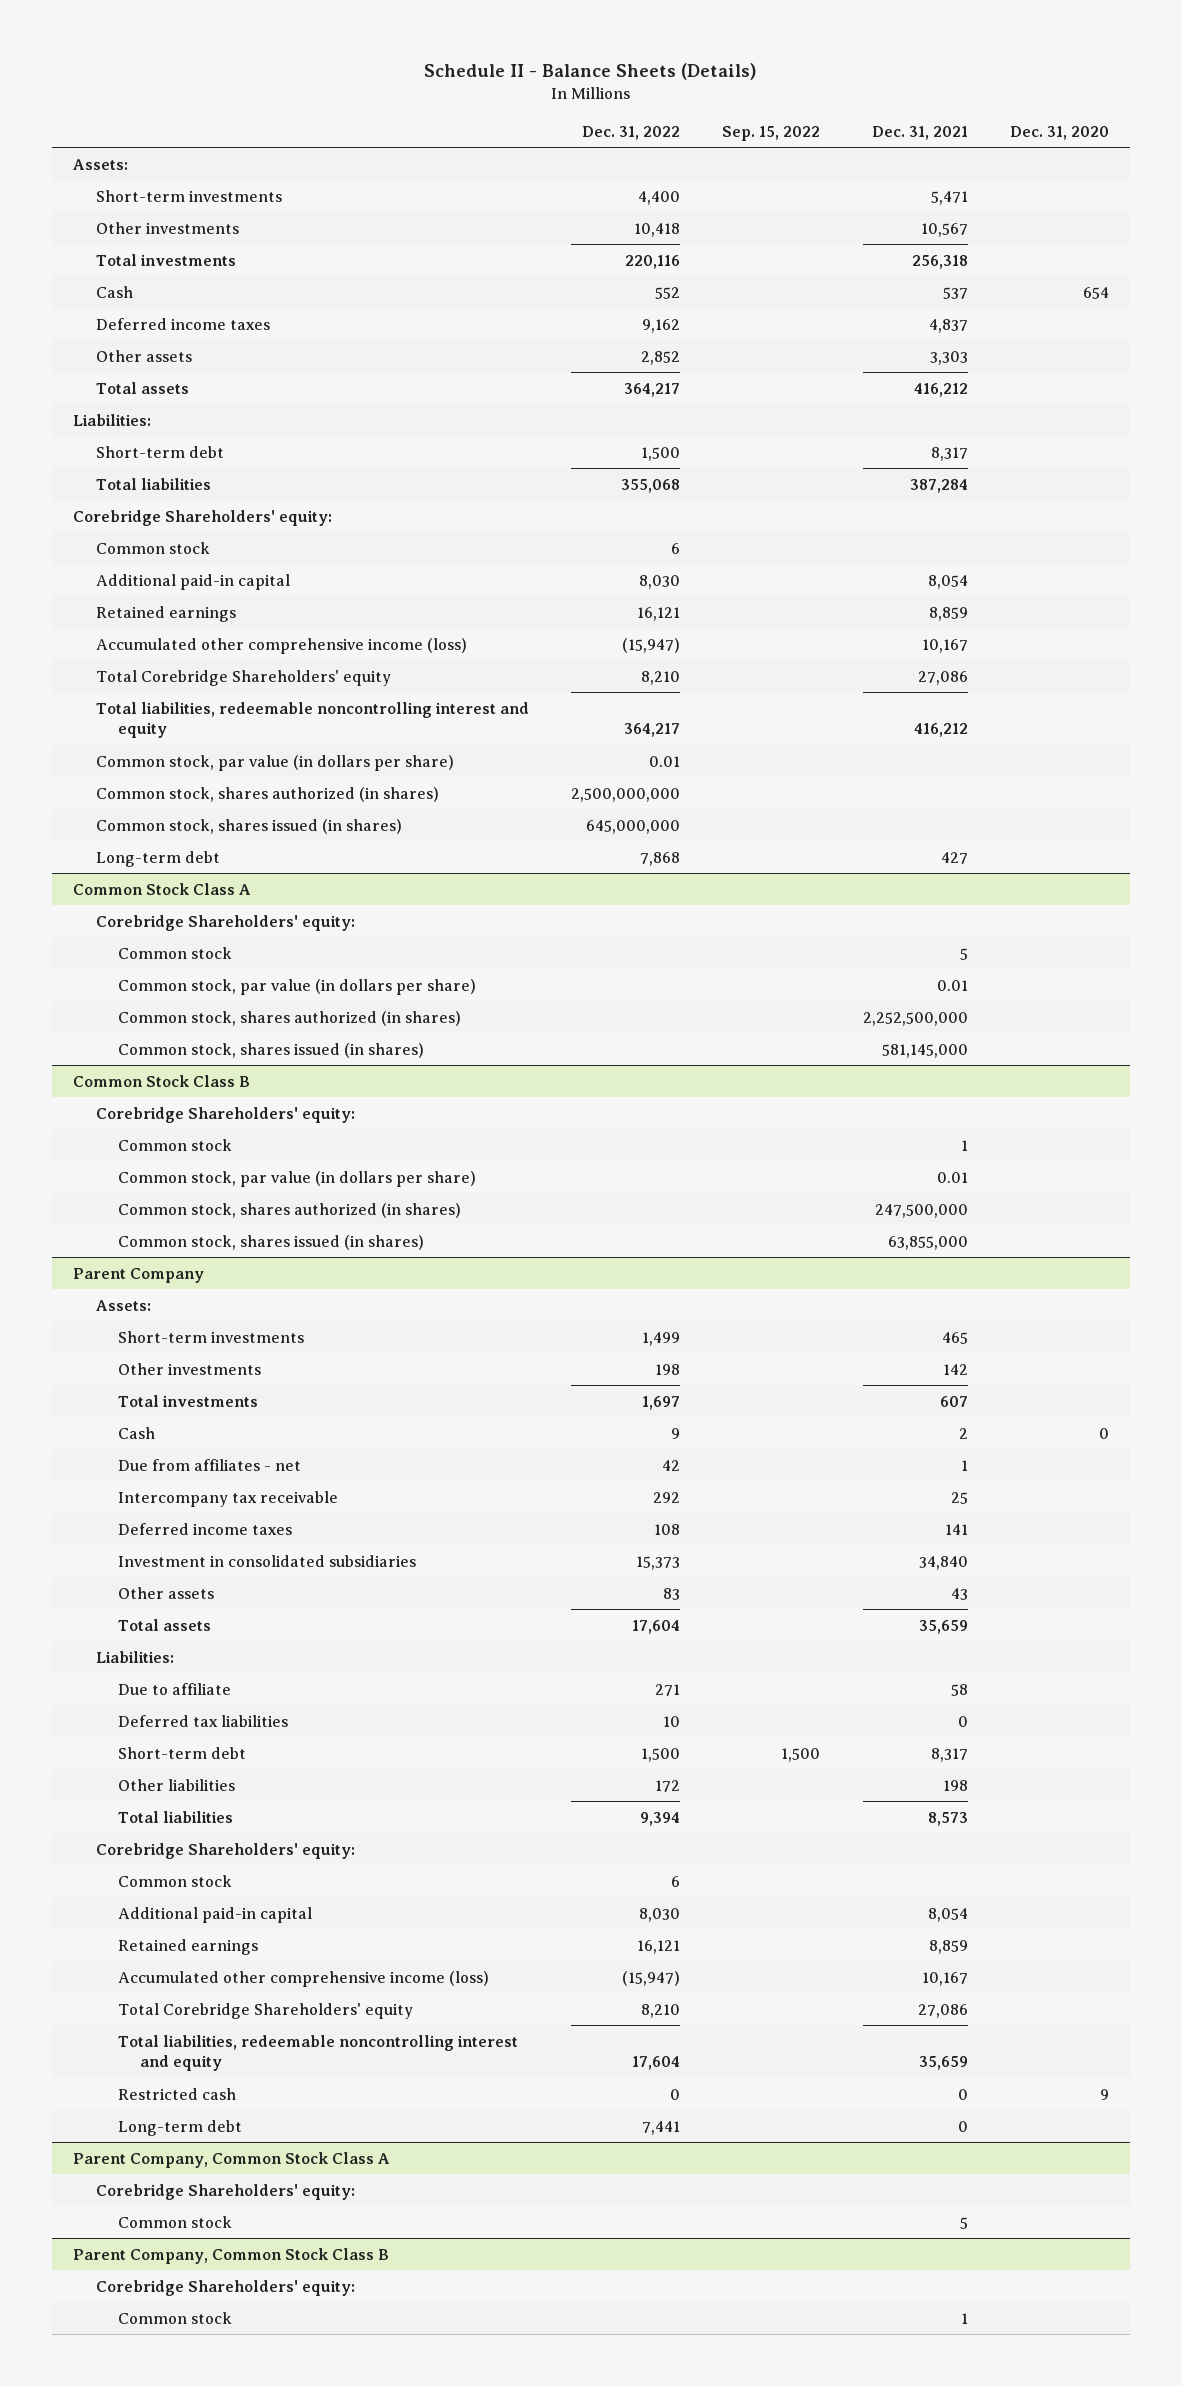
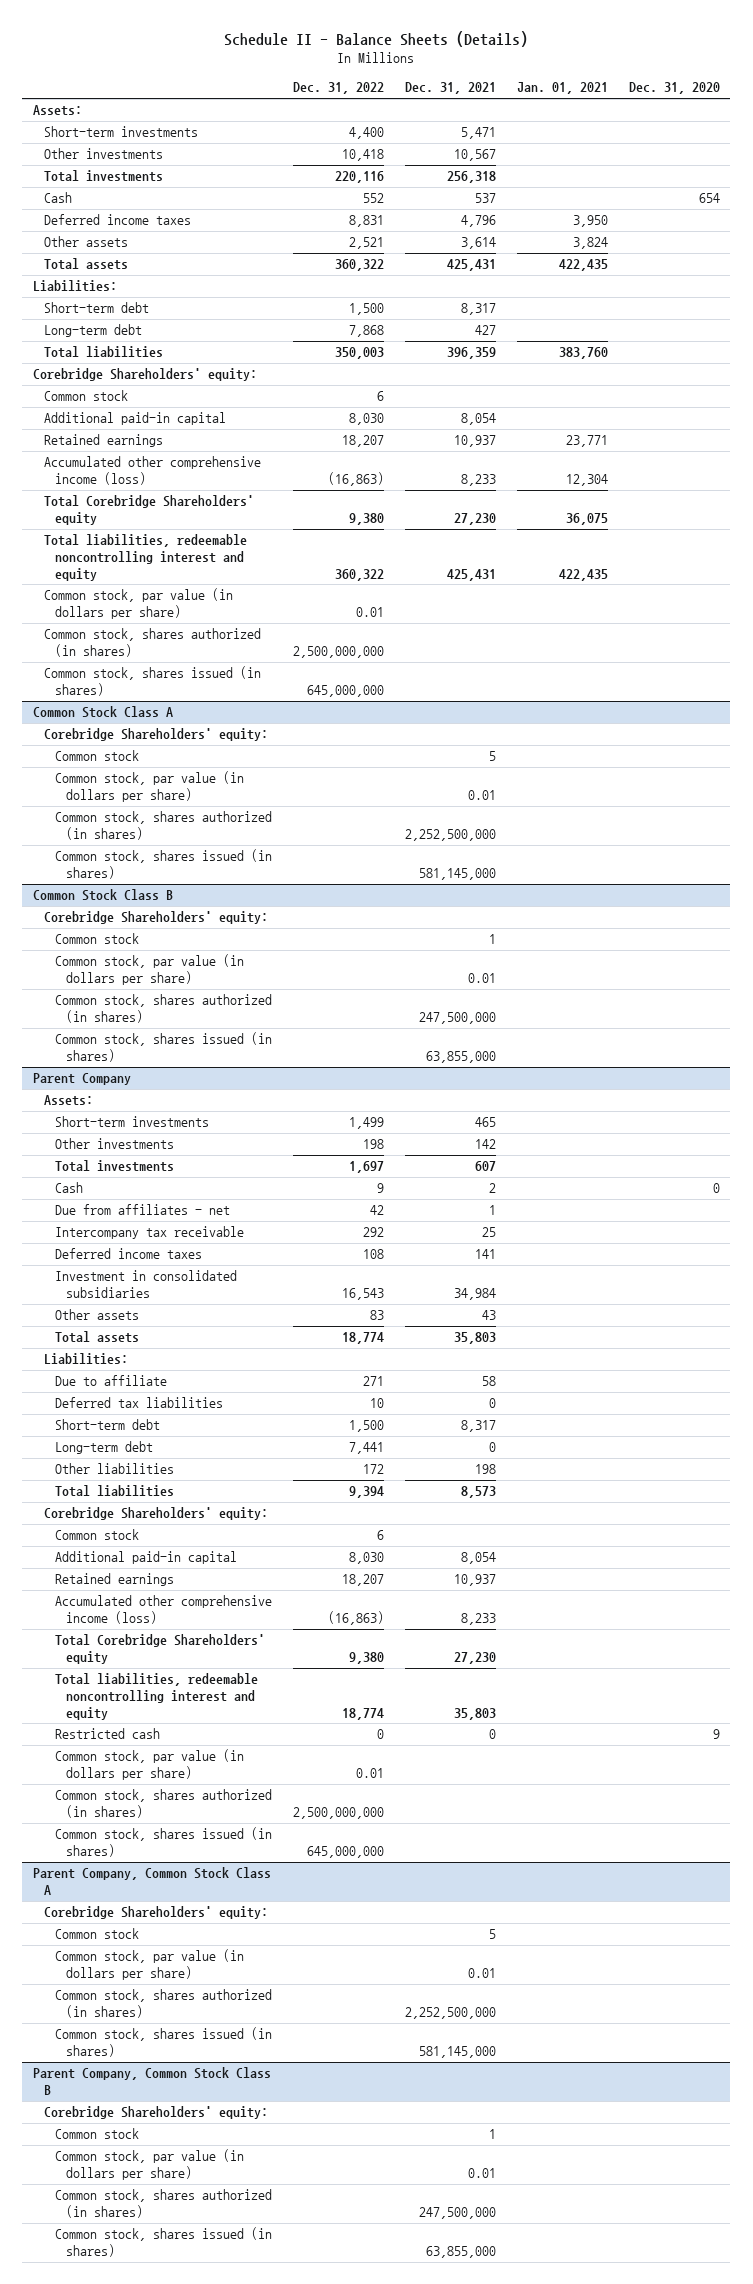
[722,126,821,142] Sep. 15, 2022 -> none
none -> [517,82,609,95] Jan. 01, 2021
[641,318,680,333] 9,162 -> [349,215,385,228] 8,831
[928,318,968,333] 4,837 -> [461,215,497,228] 4,796
[640,350,680,365] 2,852 -> [349,237,385,250] 2,521
[929,350,968,365] 3,303 -> [461,237,497,250] 3,614
[623,382,680,397] 364,217 -> [335,259,385,272] 360,322
[913,382,968,397] 416,212 -> [447,259,497,272] 425,431
[95,850,220,867] Long-term debt -> [43,324,142,338] Long-term debt
[620,478,680,493] 355,068 -> [335,347,385,360] 350,003
[909,478,968,493] 387,284 -> [447,347,497,360] 396,359
[636,606,680,621] 16,121 -> [342,435,385,448] 18,207
[928,606,968,621] 8,859 -> [454,435,497,448] 10,937
[621,637,680,653] (15,947) -> [328,472,385,487] (16,863)
[921,638,968,653] 10,167 -> [461,474,497,487] 8,233
[640,670,680,685] 8,210 -> [349,513,385,526] 9,380
[917,670,968,685] 27,086 -> [454,513,497,526] 27,230
[623,723,680,738] 364,217 -> [335,568,385,581] 360,322
[913,723,968,738] 416,212 -> [447,568,497,581] 425,431
[635,1555,680,1570] 15,373 -> [342,1288,385,1301] 16,543
[918,1555,968,1570] 34,840 -> [454,1288,497,1301] 34,984
[631,1619,680,1634] 17,604 -> [342,1332,385,1345] 18,774
[918,1619,968,1634] 35,659 -> [454,1332,497,1345] 35,803
[118,2119,243,2136] Long-term debt -> [55,1441,154,1455] Long-term debt
[636,1939,680,1954] 16,121 -> [342,1574,385,1587] 18,207
[928,1939,968,1954] 8,859 -> [454,1574,497,1587] 10,937
[621,1970,680,1986] (15,947) -> [328,1611,385,1626] (16,863)
[921,1971,968,1986] 10,167 -> [461,1613,497,1626] 8,233
[640,2003,680,2018] 8,210 -> [349,1652,385,1665] 9,380
[917,2003,968,2018] 27,086 -> [454,1652,497,1665] 27,230
[631,2056,680,2071] 17,604 -> [342,1707,385,1720] 18,774
[918,2056,968,2071] 35,659 -> [454,1707,497,1720] 35,803
none -> [55,1749,245,1781] Common stock, par value (in dollars per share)
none -> [55,1789,273,1819] Common stock, shares authorized (in shares)
none -> [55,1827,273,1858] Common stock, shares issued (in shares)
none -> [55,1949,245,1981] Common stock, par value (in dollars per share)
none -> [55,1989,273,2019] Common stock, shares authorized (in shares)
none -> [55,2027,273,2058] Common stock, shares issued (in shares)
none -> [55,2149,245,2181] Common stock, par value (in dollars per share)
none -> [55,2189,273,2219] Common stock, shares authorized (in shares)
none -> [55,2227,273,2258] Common stock, shares issued (in shares)

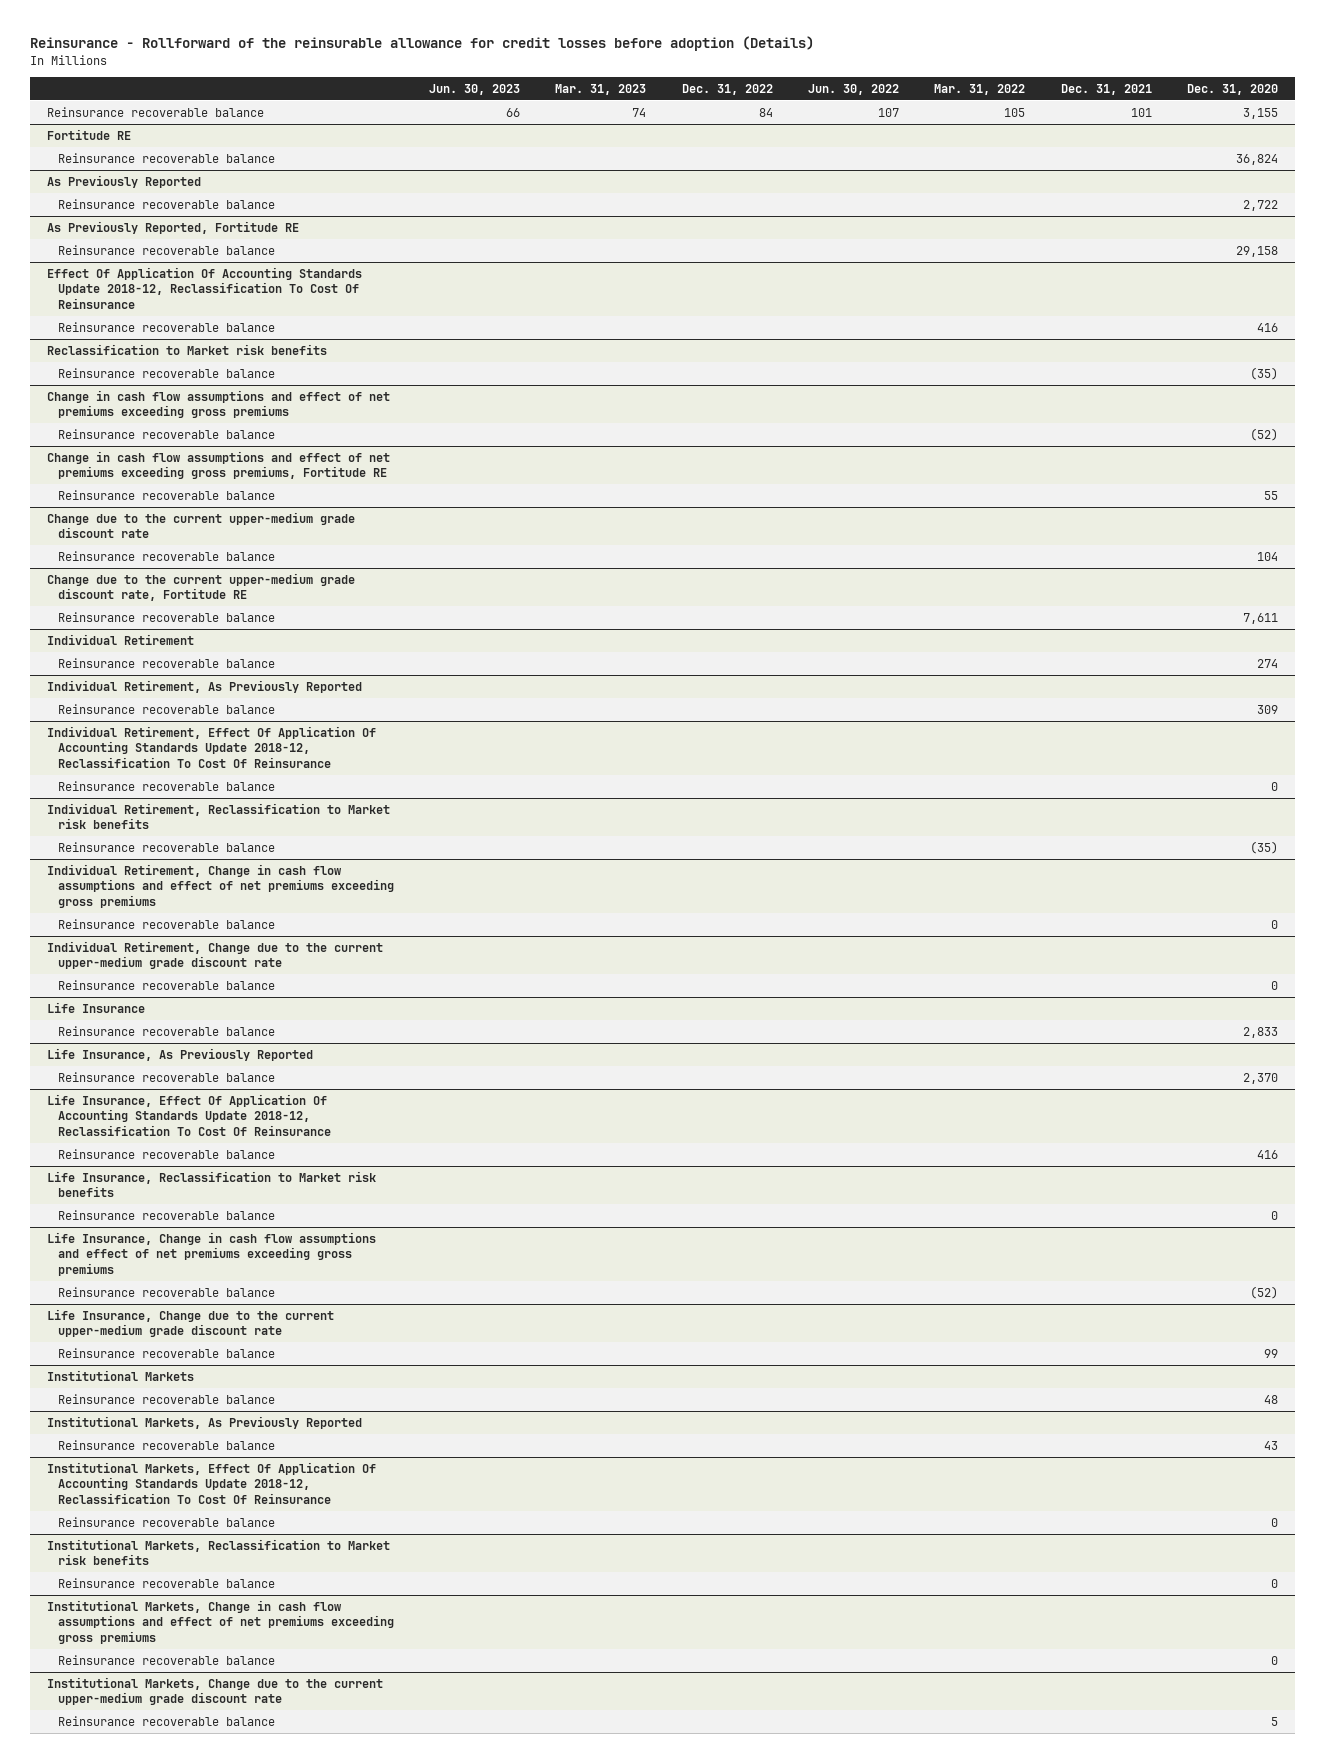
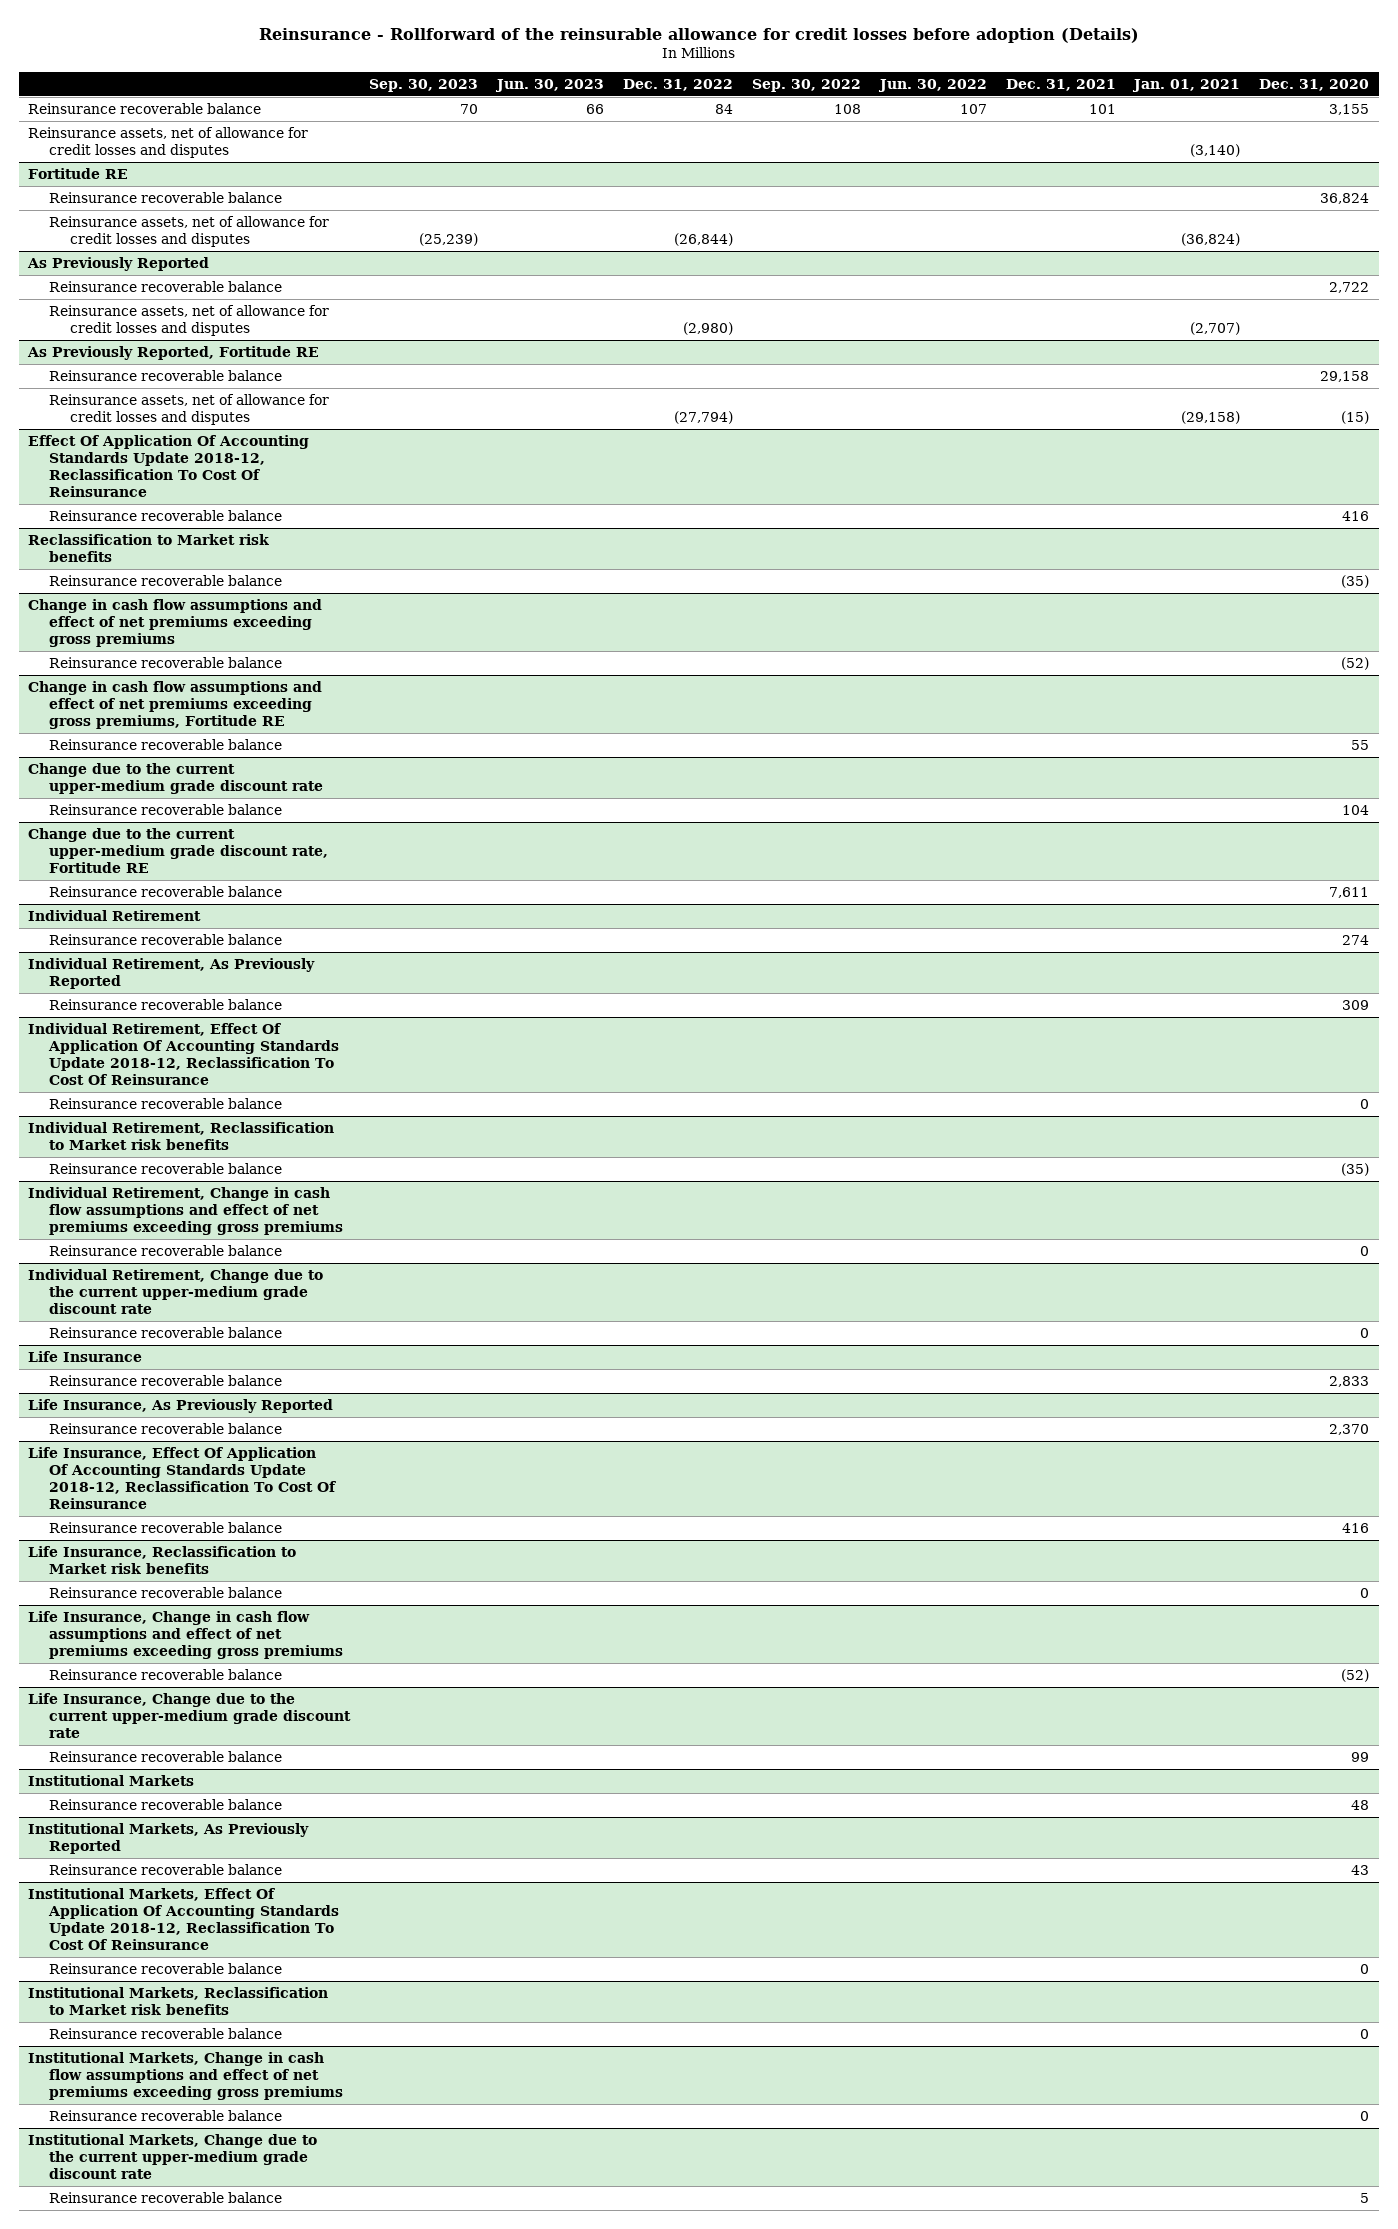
[555,83,647,95] Mar. 31, 2023 -> none
[934,83,1026,95] Mar. 31, 2022 -> none
none -> [368,78,478,92] Sep. 30, 2023
none -> [751,78,861,92] Sep. 30, 2022
none -> [1132,78,1241,92] Jan. 01, 2021
none -> [28,126,309,158] Reinsurance assets, net of allowance for credit losses and disputes
none -> [49,215,330,247] Reinsurance assets, net of allowance for credit losses and disputes
none -> [49,304,330,336] Reinsurance assets, net of allowance for credit losses and disputes
none -> [49,393,330,425] Reinsurance assets, net of allowance for credit losses and disputes

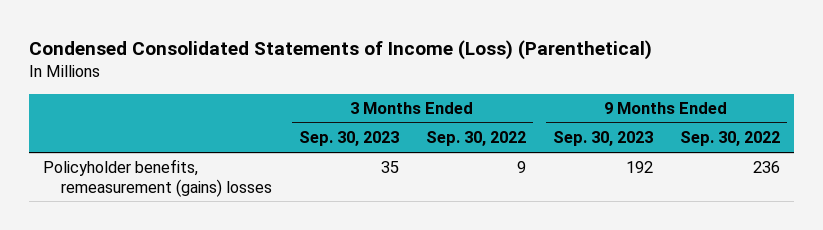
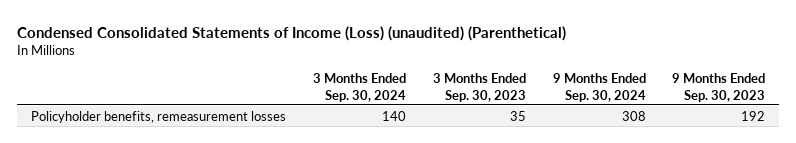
[29,39,653,60] Condensed Consolidated Statements of Income (Loss) (Parenthetical) -> [17,25,567,41] Condensed Consolidated Statements of Income (Loss) (unaudited) (Parenthetical)
[425,131,526,147] Sep. 30, 2022 -> none
[680,131,781,147] Sep. 30, 2022 -> none
none -> [312,72,406,102] 3 Months Ended Sep. 30, 2024
none -> [552,72,646,102] 9 Months Ended Sep. 30, 2024
[42,159,272,197] Policyholder benefits, remeasurement (gains) losses -> [30,110,286,123] Policyholder benefits, remeasurement losses

